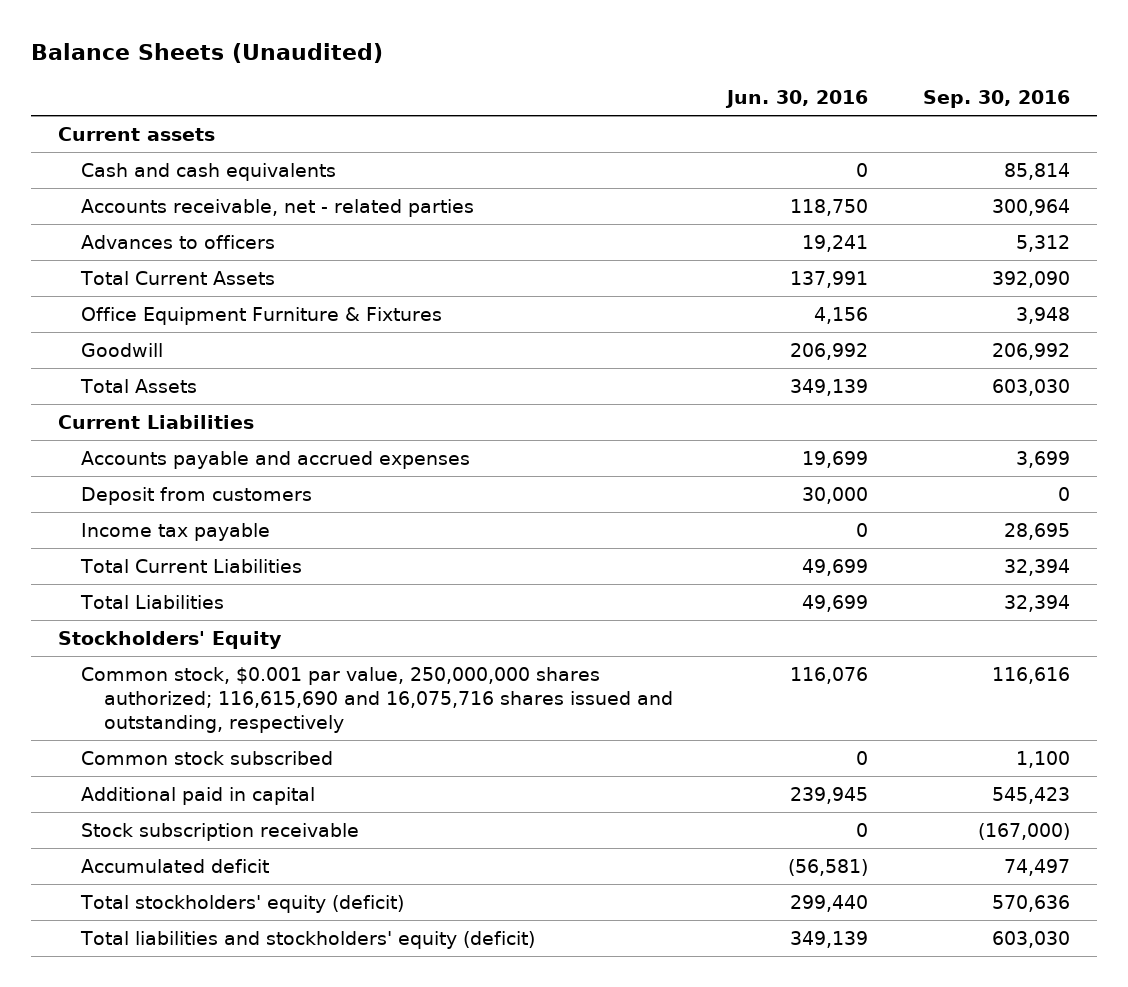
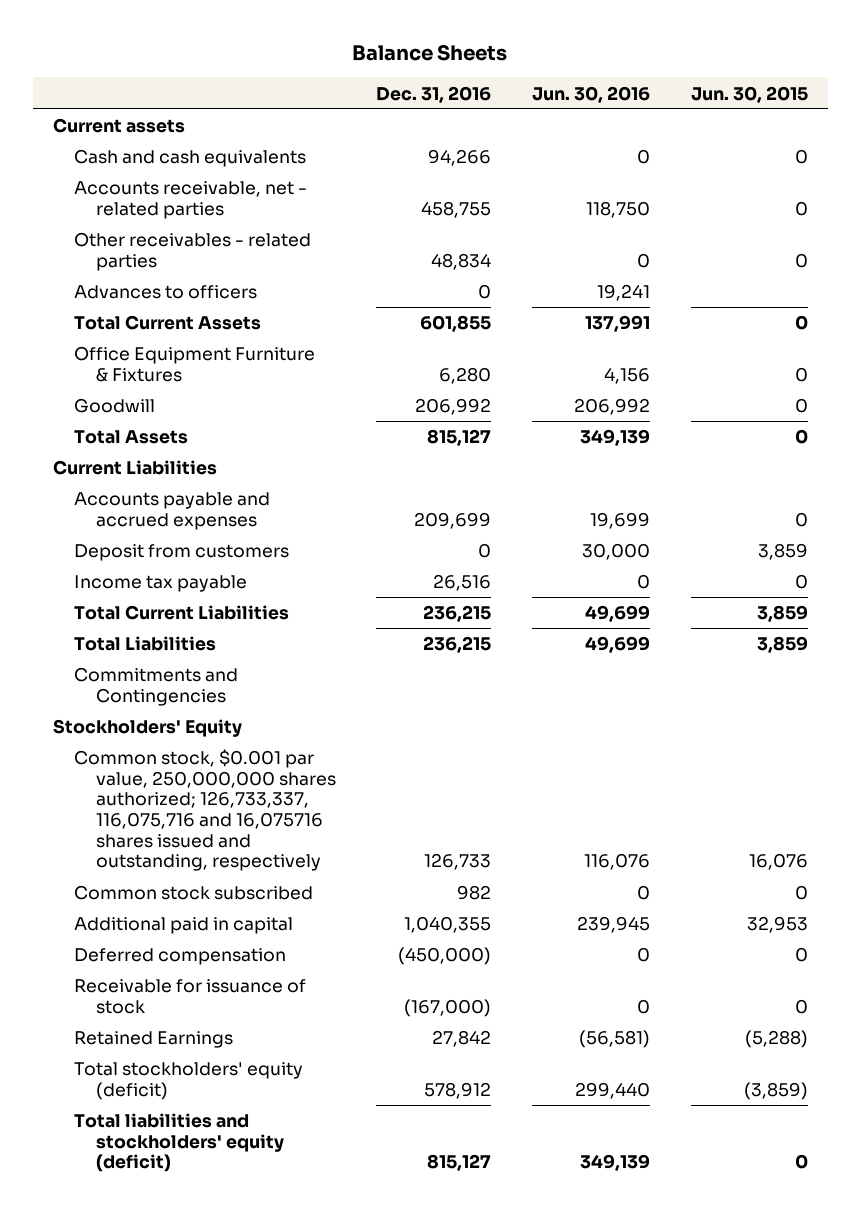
[31,43,384,64] Balance Sheets (Unaudited) -> [352,43,508,61] Balance Sheets
[922,89,1070,108] Sep. 30, 2016 -> none
none -> [376,85,492,103] Dec. 31, 2016
none -> [690,85,808,103] Jun. 30, 2015
none -> [74,232,312,271] Other receivables - related parties
none -> [74,667,239,706] Commitments and Contingencies
[80,666,673,734] Common stock, $0.001 par value, 250,000,000 shares authorized; 116,615,690 and 16,075,716 shares issued and outstanding, respectively -> [74,749,336,872] Common stock, $0.001 par value, 250,000,000 shares authorized; 126,733,337, 116,075,716 and 16,075716 shares issued and outstanding, respectively
[80,822,359,841] Stock subscription receivable -> none
none -> [74,948,287,966] Deferred compensation
none -> [74,979,307,1014] Receivable for issuance of stock
[80,858,269,873] Accumulated deficit -> [74,1031,234,1049] Retained Earnings

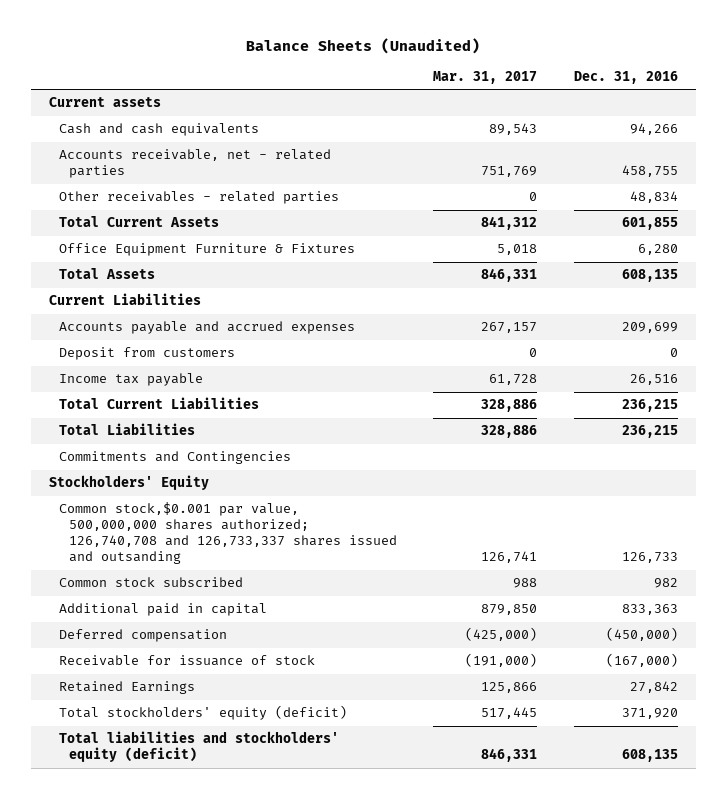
[352,43,508,61] Balance Sheets -> [246,37,481,54] Balance Sheets (Unaudited)
[532,85,651,103] Jun. 30, 2016 -> none
[690,85,808,103] Jun. 30, 2015 -> none
none -> [433,70,538,84] Mar. 31, 2017
[74,285,258,300] Advances to officers -> none
[74,398,156,414] Goodwill -> none
[427,429,492,447] 815,127 -> [621,269,678,283] 608,135
[74,749,336,872] Common stock, $0.001 par value, 250,000,000 shares authorized; 126,733,337, 116,075,716 and 16,075716 shares issued and outstanding, respectively -> [58,502,397,565] Common stock,$0.001 par value, 500,000,000 shares authorized; 126,740,708 and 126,733,337 shares issued and outsanding
[404,916,492,934] 1,040,355 -> [621,604,678,616] 833,363
[424,1081,492,1099] 578,912 -> [621,708,678,720] 371,920
[427,1154,492,1172] 815,127 -> [621,749,678,763] 608,135

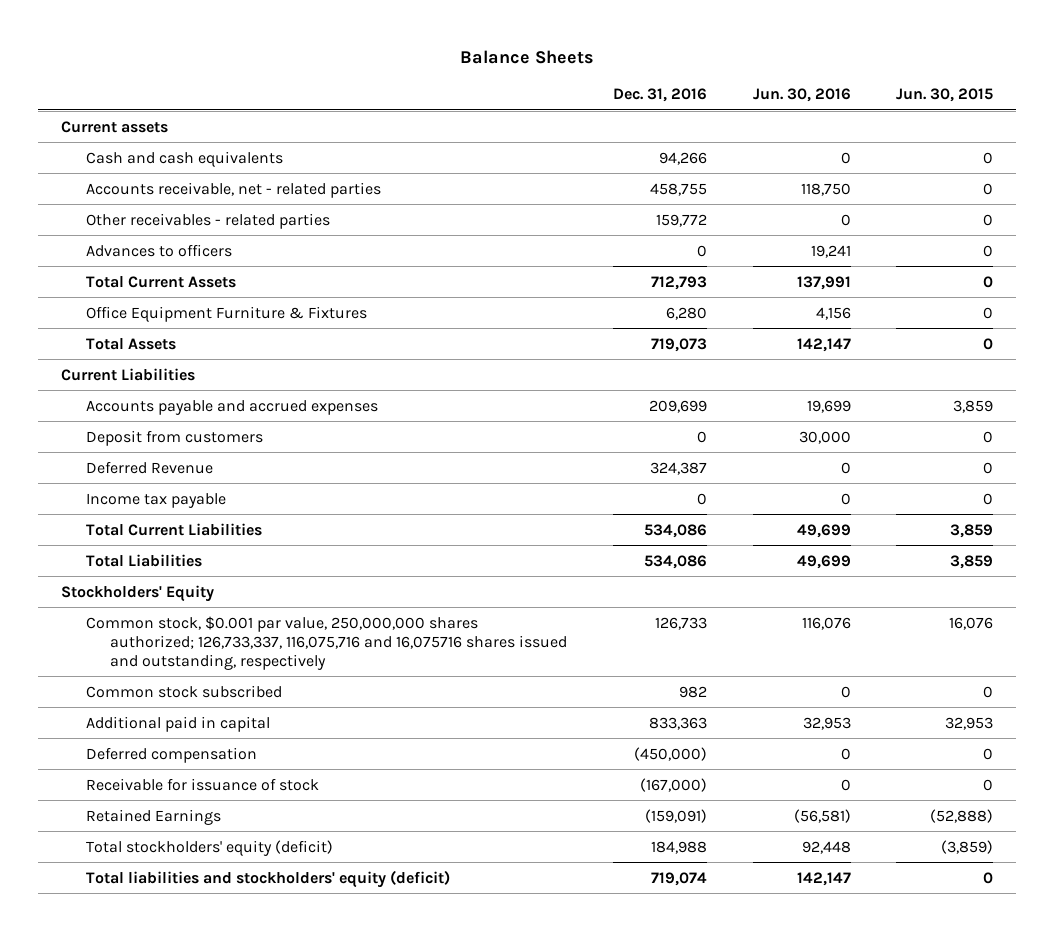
[246,37,481,54] Balance Sheets (Unaudited) -> [460,49,595,64] Balance Sheets
[433,70,538,84] Mar. 31, 2017 -> none
none -> [752,88,851,103] Jun. 30, 2016
none -> [896,88,994,103] Jun. 30, 2015
[629,191,678,204] 48,834 -> [656,213,708,227] 159,772
none -> [85,243,232,257] Advances to officers
[621,217,678,231] 601,855 -> [651,275,708,290] 712,793
[621,269,678,283] 608,135 -> [651,337,708,352] 719,073
[58,451,291,465] Commitments and Contingencies -> none
none -> [85,460,213,474] Deferred Revenue
[629,374,678,386] 26,516 -> [697,492,708,505] 0
[621,399,678,413] 236,215 -> [644,523,708,538] 534,086
[621,425,678,439] 236,215 -> [644,554,708,569] 534,086
[58,502,397,565] Common stock,$0.001 par value, 500,000,000 shares authorized; 126,740,708 and 126,733,337 shares issued and outsanding -> [85,615,568,670] Common stock, $0.001 par value, 250,000,000 shares authorized; 126,733,337, 116,075,716 and 16,075716 shares issued and outstanding, respectively
[629,681,678,694] 27,842 -> [645,808,708,823] (159,091)
[621,708,678,720] 371,920 -> [651,840,708,854] 184,988
[621,749,678,763] 608,135 -> [651,871,708,886] 719,074

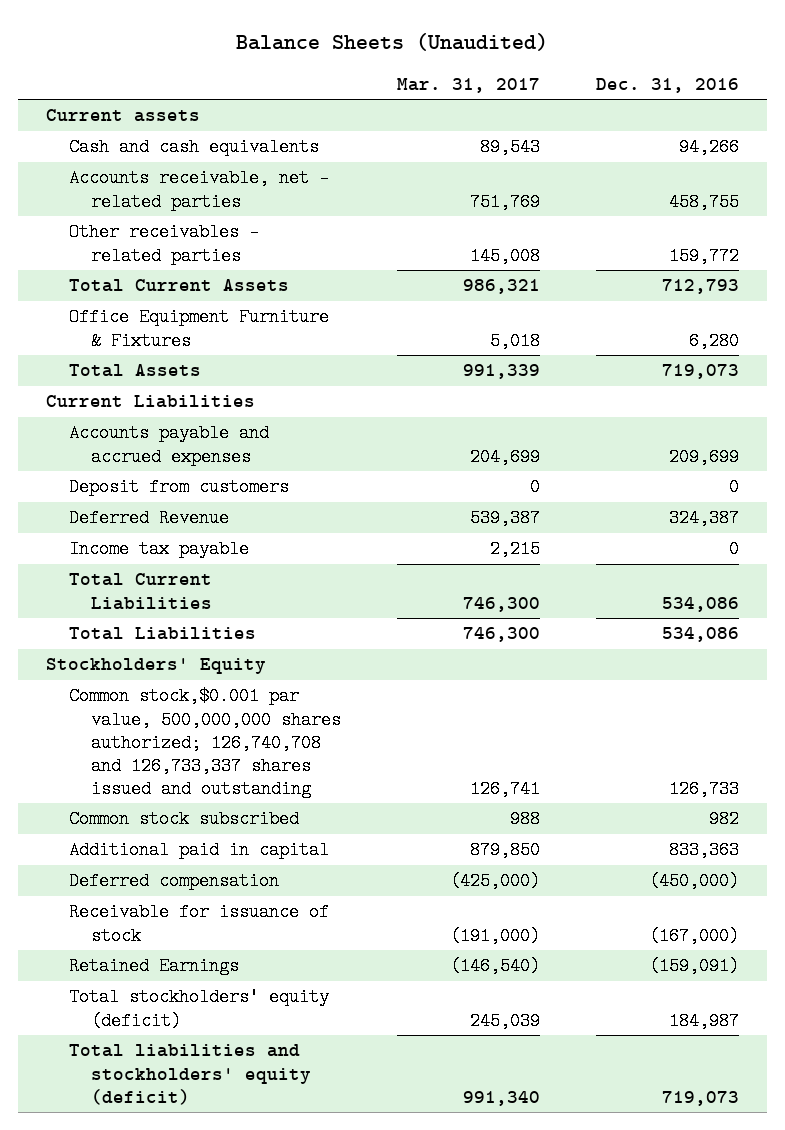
[460,49,595,64] Balance Sheets -> [236,32,549,51] Balance Sheets (Unaudited)
[752,88,851,103] Jun. 30, 2016 -> none
[896,88,994,103] Jun. 30, 2015 -> none
none -> [396,78,540,94] Mar. 31, 2017
[85,243,232,257] Advances to officers -> none
[85,615,568,670] Common stock, $0.001 par value, 250,000,000 shares authorized; 126,733,337, 116,075,716 and 16,075716 shares issued and outstanding, respectively -> [68,687,341,799] Common stock,$0.001 par value, 500,000,000 shares authorized; 126,740,708 and 126,733,337 shares issued and outstanding
[651,840,708,854] 184,988 -> [668,1011,739,1030] 184,987
[651,871,708,886] 719,074 -> [661,1090,739,1106] 719,073

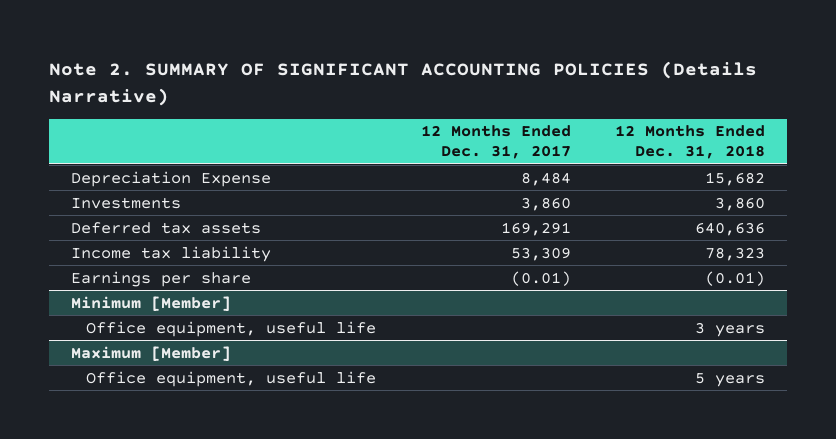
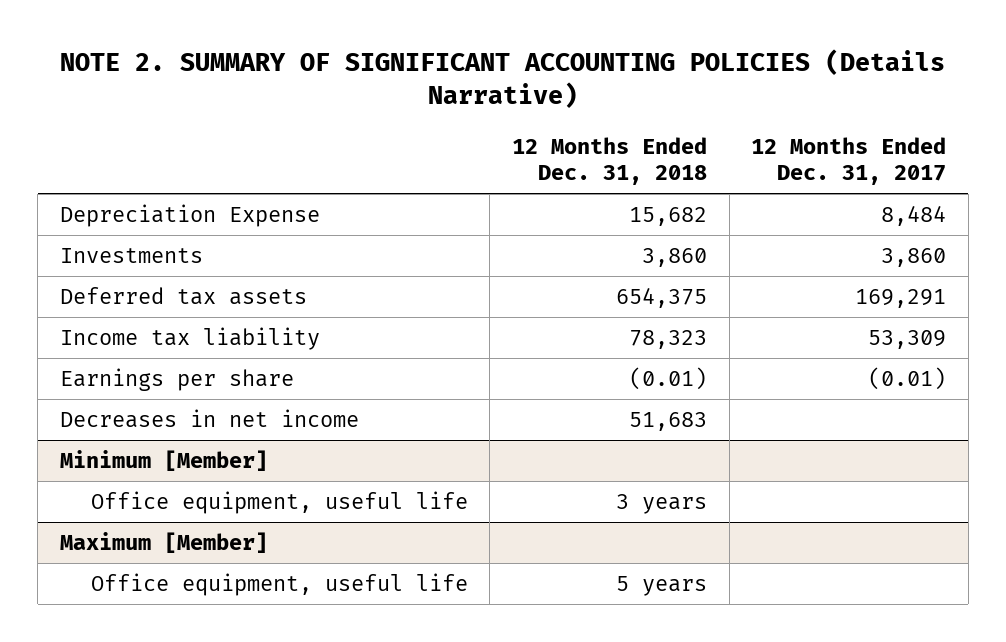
[48,61,757,106] Note 2. SUMMARY OF SIGNIFICANT ACCOUNTING POLICIES (Details Narrative) -> [60,49,946,109] NOTE 2. SUMMARY OF SIGNIFICANT ACCOUNTING POLICIES (Details Narrative)
[694,221,765,236] 640,636 -> [615,288,707,309] 654,375
none -> [60,409,360,429] Decreases in net income

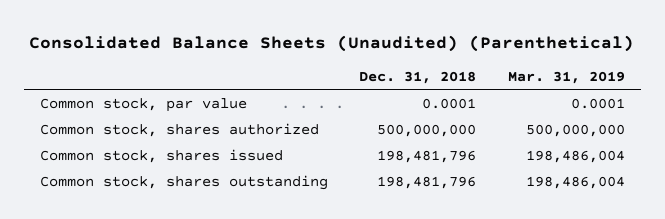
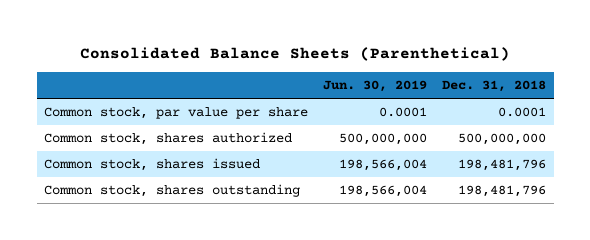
[29,35,635,53] Consolidated Balance Sheets (Unaudited) (Parenthetical) -> [80,47,511,62] Consolidated Balance Sheets (Parenthetical)
[508,71,626,85] Mar. 31, 2019 -> none
none -> [323,80,428,93] Jun. 30, 2019
[39,98,247,113] Common stock, par value -> [44,106,309,119] Common stock, par value per share

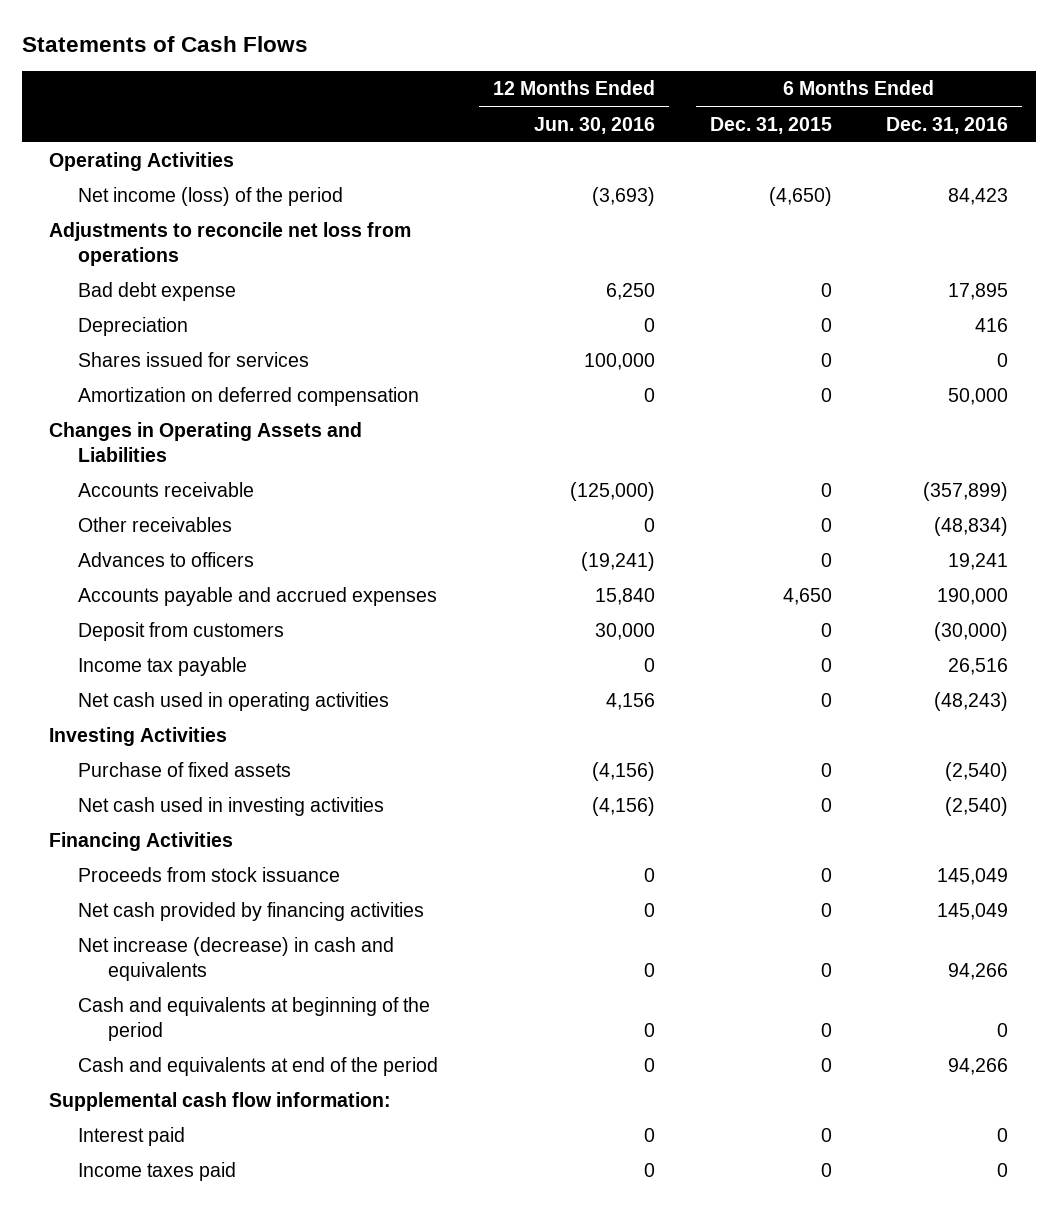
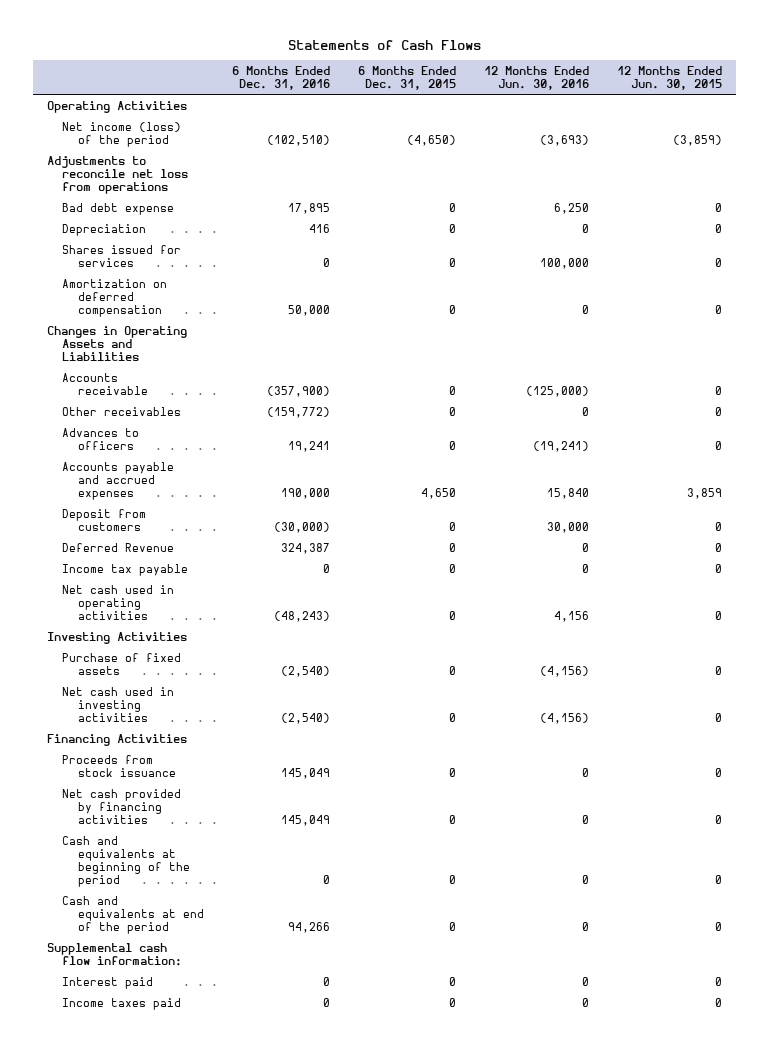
none -> [617,65,723,90] 12 Months Ended Jun. 30, 2015
[948,188,1009,206] 84,423 -> [266,134,330,146] (102,510)
[923,482,1009,502] (357,899) -> [266,385,330,397] (357,900)
[934,517,1009,537] (48,834) -> [266,406,330,418] (159,772)
none -> [62,542,175,552] Deferred Revenue
[948,658,1009,676] 26,516 -> [322,563,330,573] 0
[78,937,395,981] Net increase (decrease) in cash and equivalents -> none

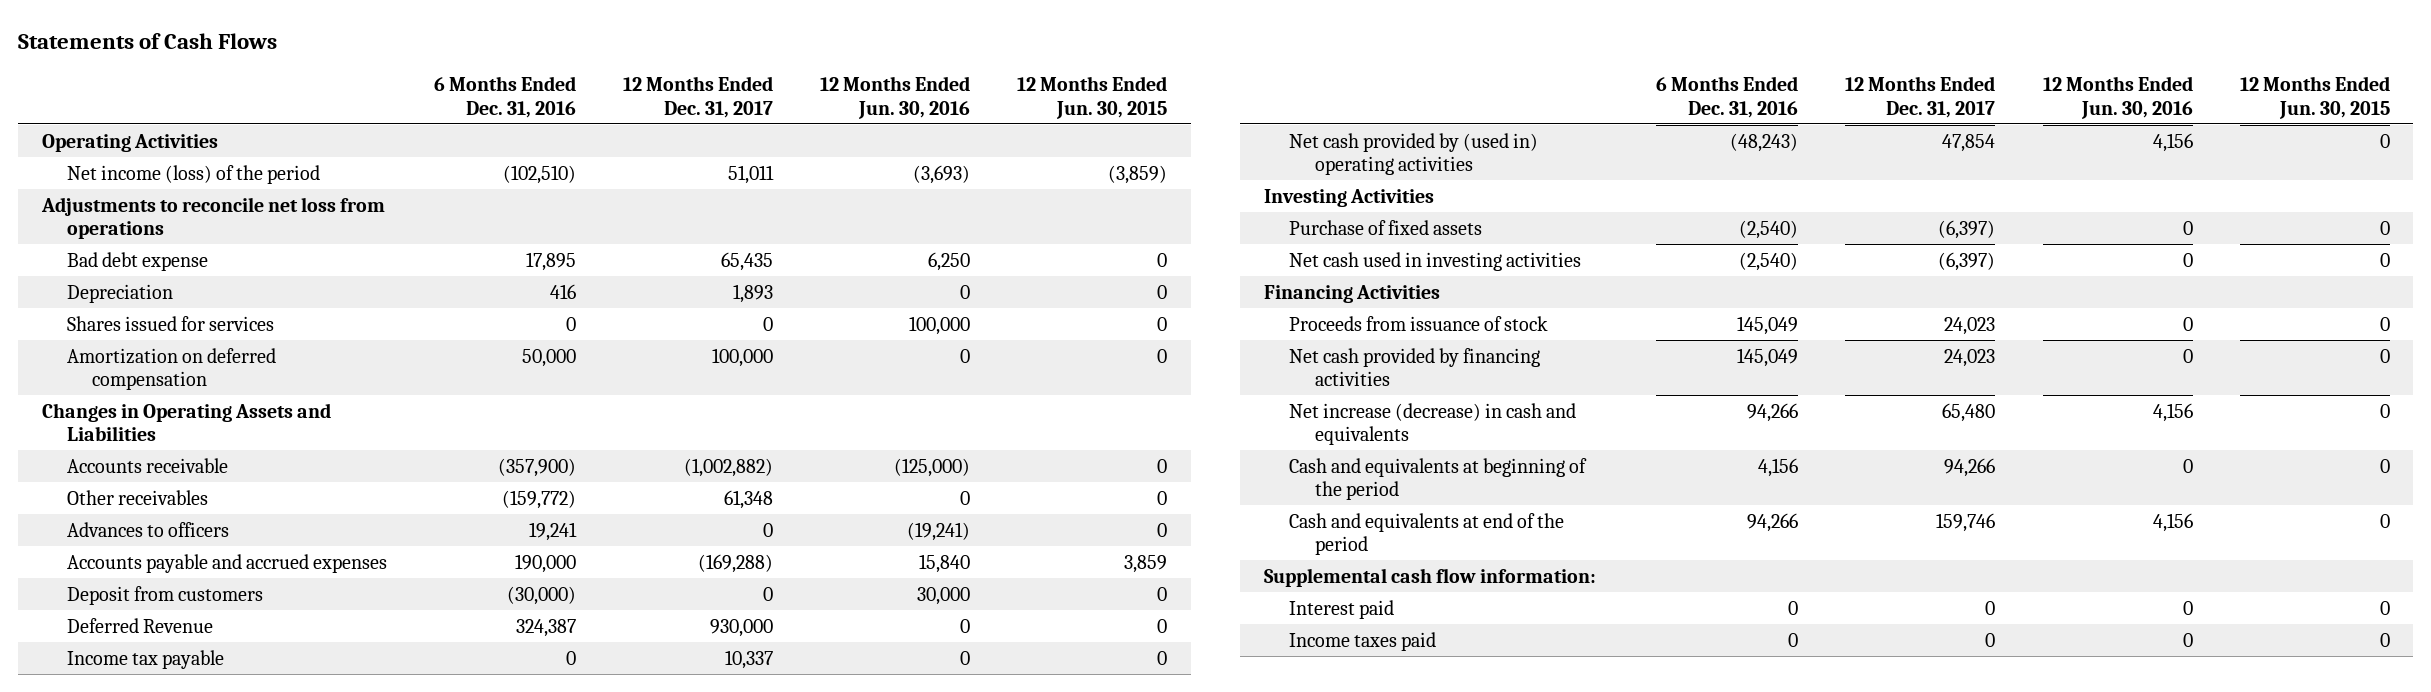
[357,65,456,90] 6 Months Ended Dec. 31, 2015 -> none
none -> [623,76,774,118] 12 Months Ended Dec. 31, 2017
[62,584,175,620] Net cash used in operating activities -> [1289,132,1539,175] Net cash provided by (used in) operating activities
[540,665,590,677] (4,156) -> [2182,220,2193,235] 0
[540,712,590,724] (4,156) -> [2182,252,2193,267] 0
[62,754,176,777] Proceeds from stock issuance -> [1289,315,1549,331] Proceeds from issuance of stock
none -> [1289,402,1577,445] Net increase (decrease) in cash and equivalents
[322,874,330,884] 0 -> [1758,457,1799,477] 4,156
[582,921,590,931] 0 -> [2152,512,2193,532] 4,156

